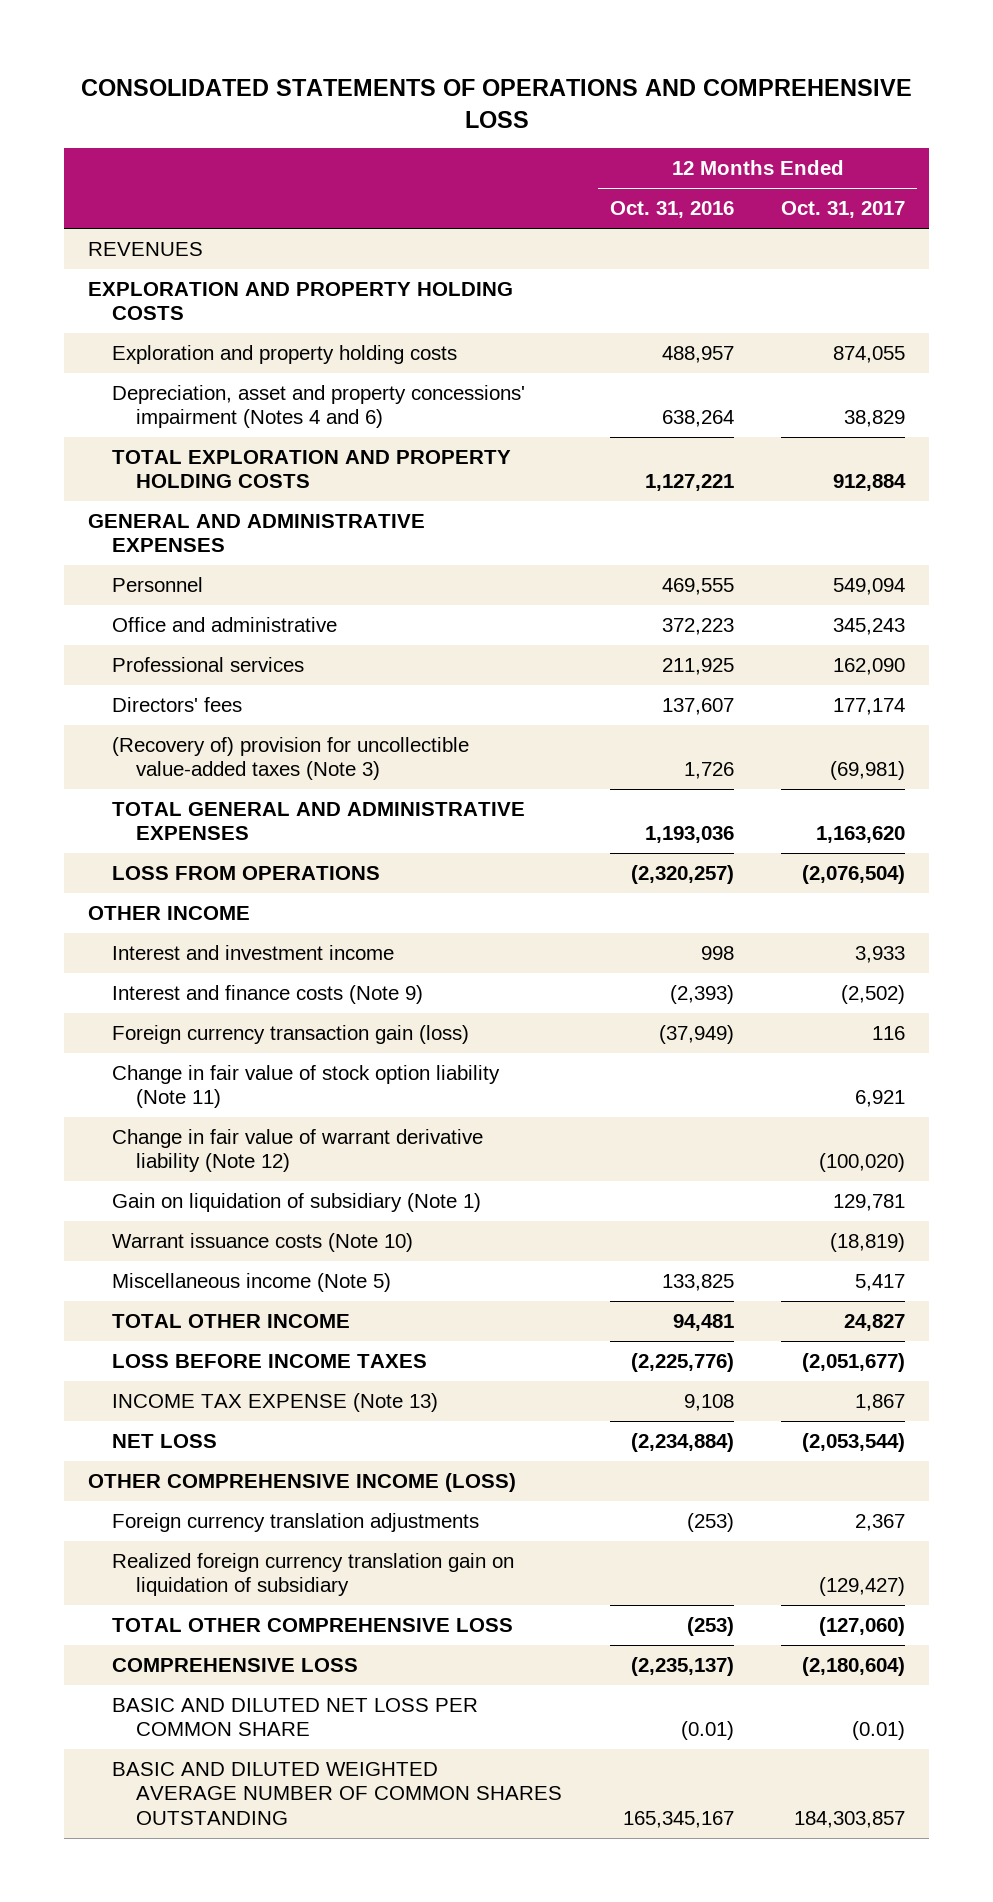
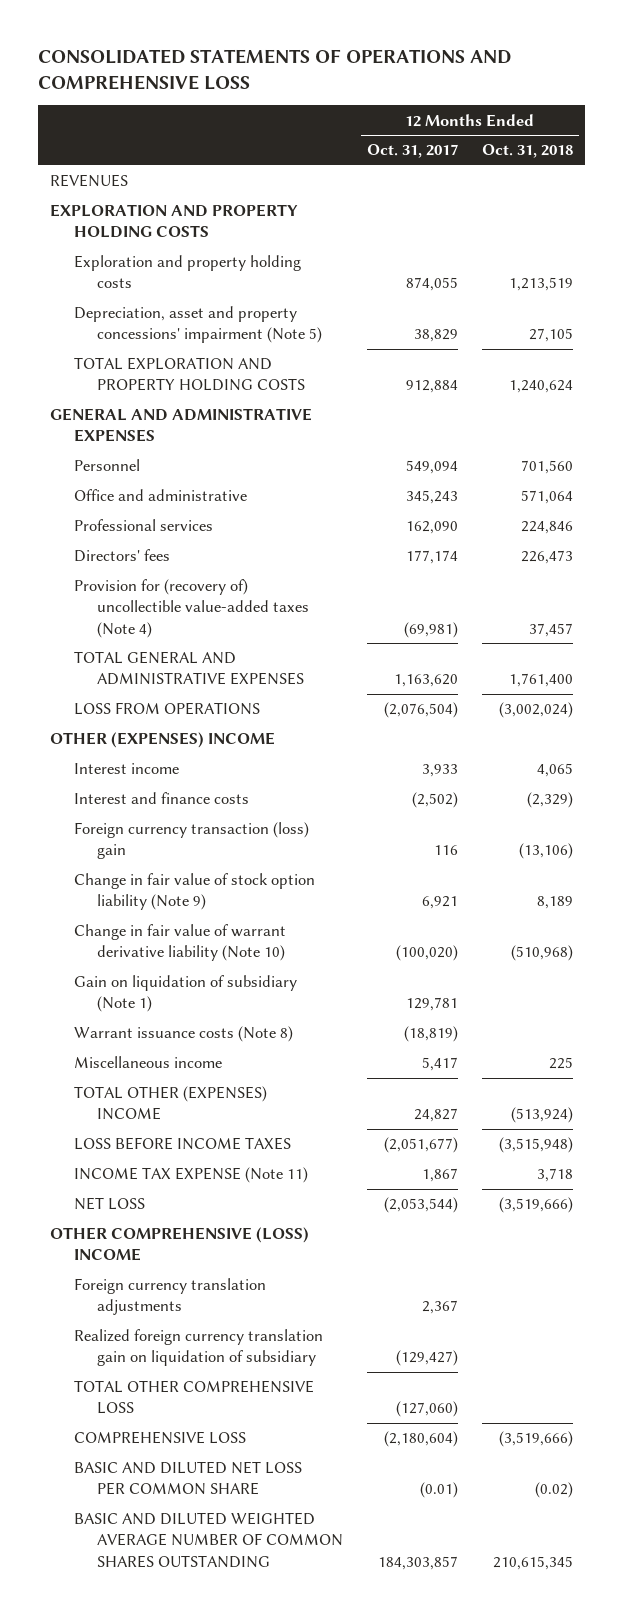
[609,201,734,219] Oct. 31, 2016 -> none
none -> [481,144,573,159] Oct. 31, 2018
[111,385,525,429] Depreciation, asset and property concessions' impairment (Notes 4 and 6) -> [73,306,323,344] Depreciation, asset and property concessions' impairment (Note 5)
[111,737,469,781] (Recovery of) provision for uncollectible value-added taxes (Note 3) -> [73,579,310,638] Provision for (recovery of) uncollectible value-added taxes (Note 4)
[87,906,250,921] OTHER INCOME -> [49,732,275,749] OTHER (EXPENSES) INCOME
[111,945,394,961] Interest and investment income -> [73,763,179,775] Interest income
[111,985,423,1005] Interest and finance costs (Note 9) -> [73,792,249,805] Interest and finance costs
[111,1025,469,1045] Foreign currency transaction gain (loss) -> [73,822,309,860] Foreign currency transaction (loss) gain
[111,1065,500,1109] Change in fair value of stock option liability (Note 11) -> [73,873,315,911] Change in fair value of stock option liability (Note 9)
[111,1129,483,1173] Change in fair value of warrant derivative liability (Note 12) -> [73,924,286,962] Change in fair value of warrant derivative liability (Note 10)
[111,1233,413,1253] Warrant issuance costs (Note 10) -> [73,1026,293,1043] Warrant issuance costs (Note 8)
[111,1273,391,1293] Miscellaneous income (Note 5) -> [73,1056,222,1069] Miscellaneous income
[111,1314,350,1329] TOTAL OTHER INCOME -> [73,1086,267,1121] TOTAL OTHER (EXPENSES) INCOME
[111,1393,438,1413] INCOME TAX EXPENSE (Note 13) -> [73,1167,308,1184] INCOME TAX EXPENSE (Note 11)
[87,1473,516,1493] OTHER COMPREHENSIVE INCOME (LOSS) -> [49,1227,309,1262] OTHER COMPREHENSIVE (LOSS) INCOME

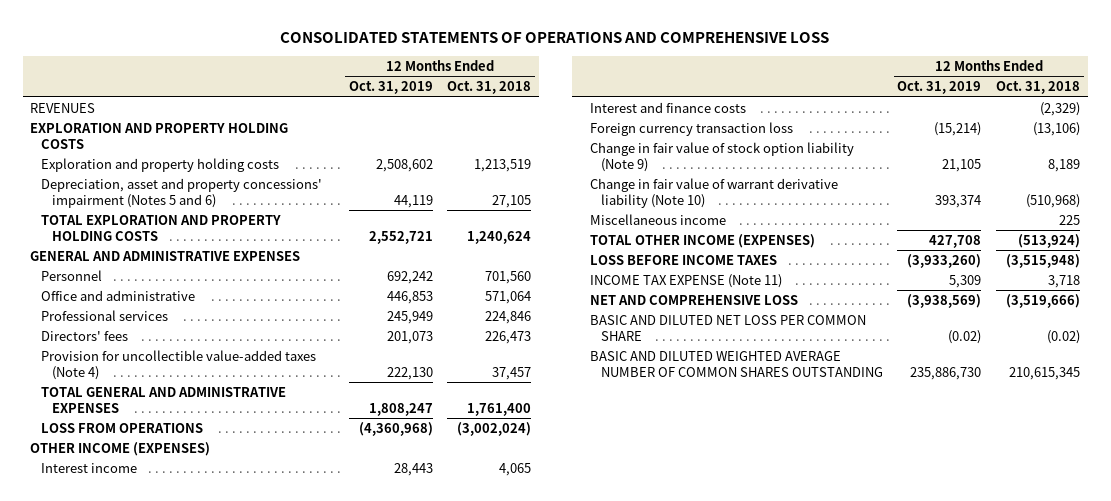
[367,144,459,159] Oct. 31, 2017 -> none
none -> [348,81,433,95] Oct. 31, 2019
[73,306,323,344] Depreciation, asset and property concessions' impairment (Note 5) -> [40,177,322,208] Depreciation, asset and property concessions' impairment (Notes 5 and 6)
[73,579,310,638] Provision for (recovery of) uncollectible value-added taxes (Note 4) -> [40,349,316,380] Provision for uncollectible value-added taxes (Note 4)
[49,732,275,749] OTHER (EXPENSES) INCOME -> [30,441,211,456] OTHER INCOME (EXPENSES)
[73,822,309,860] Foreign currency transaction (loss) gain -> [589,121,793,136] Foreign currency transaction loss
[73,975,297,1013] Gain on liquidation of subsidiary (Note 1) -> none
[73,1026,293,1043] Warrant issuance costs (Note 8) -> none
[73,1086,267,1121] TOTAL OTHER (EXPENSES) INCOME -> [589,233,815,248] TOTAL OTHER INCOME (EXPENSES)
[49,1227,309,1262] OTHER COMPREHENSIVE (LOSS) INCOME -> none
[73,1278,266,1316] Foreign currency translation adjustments -> none
[73,1329,323,1367] Realized foreign currency translation gain on liquidation of subsidiary -> none
[73,1380,314,1415] TOTAL OTHER COMPREHENSIVE LOSS -> none
[73,1431,246,1445] COMPREHENSIVE LOSS -> none
[73,1197,145,1211] NET LOSS -> [589,294,798,305] NET AND COMPREHENSIVE LOSS

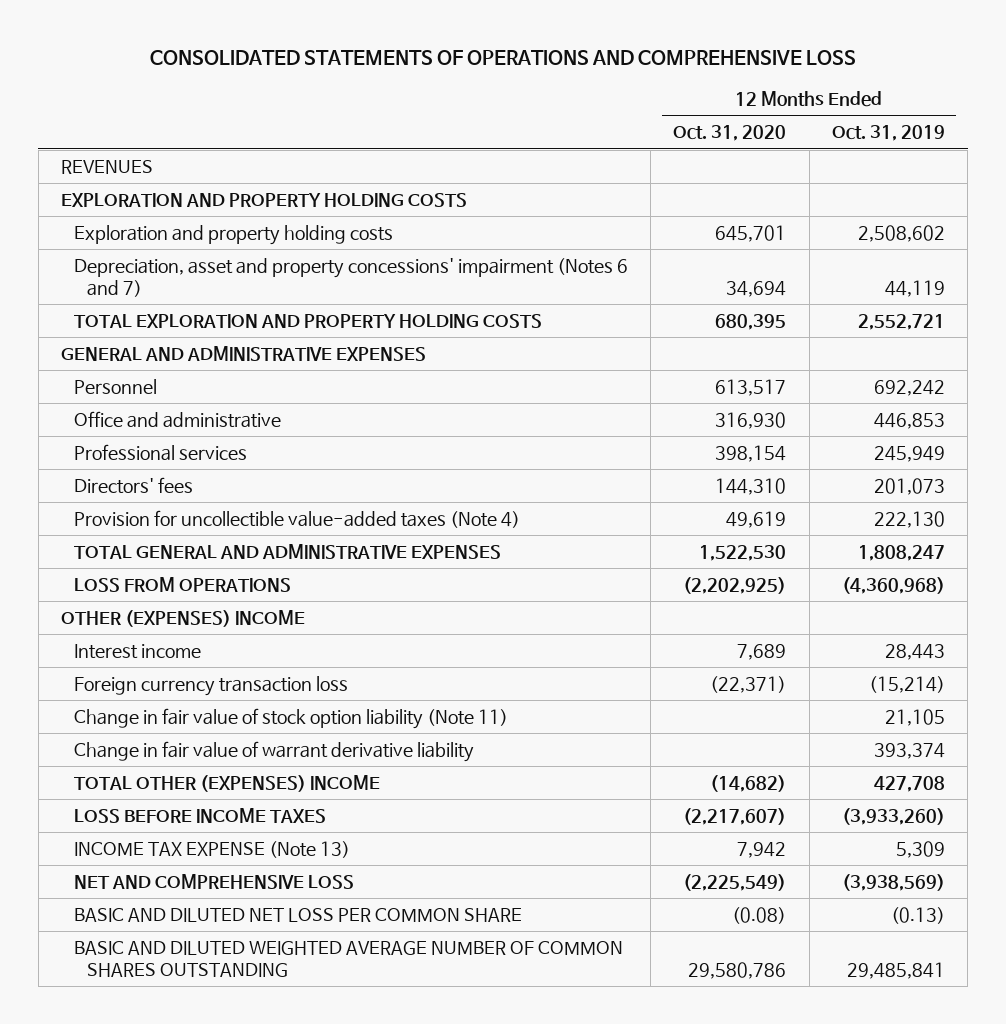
[447,81,532,95] Oct. 31, 2018 -> none
none -> [673,125,787,142] Oct. 31, 2020
[40,177,322,208] Depreciation, asset and property concessions' impairment (Notes 5 and 6) -> [74,257,629,297] Depreciation, asset and property concessions' impairment (Notes 6 and 7)
[30,441,211,456] OTHER INCOME (EXPENSES) -> [60,609,305,627] OTHER (EXPENSES) INCOME
[589,101,746,113] Interest and finance costs -> none
[589,213,726,225] Miscellaneous income -> none
[589,141,854,172] Change in fair value of stock option liability (Note 9) -> [74,707,509,729] Change in fair value of stock option liability (Note 11)
[589,177,838,208] Change in fair value of warrant derivative liability (Note 10) -> [74,740,475,762] Change in fair value of warrant derivative liability
[589,233,815,248] TOTAL OTHER INCOME (EXPENSES) -> [74,774,381,792] TOTAL OTHER (EXPENSES) INCOME
[589,273,782,288] INCOME TAX EXPENSE (Note 11) -> [74,840,351,858] INCOME TAX EXPENSE (Note 13)
[948,329,982,344] (0.02) -> [890,906,945,924] (0.13)
[910,366,982,380] 235,886,730 -> [846,961,945,979] 29,485,841

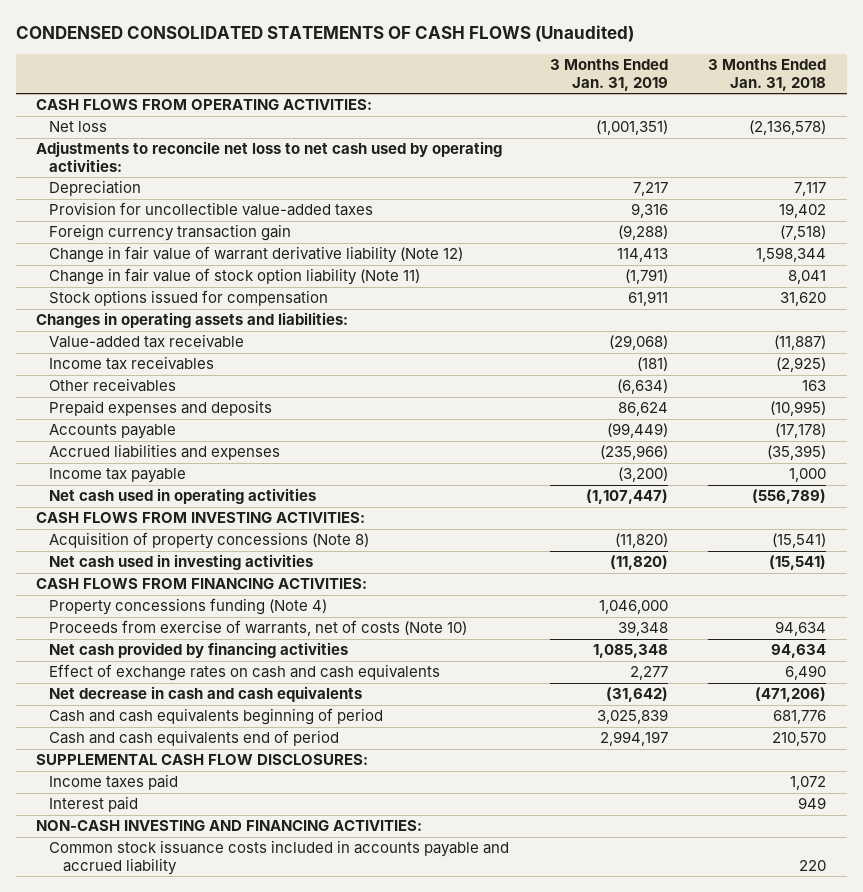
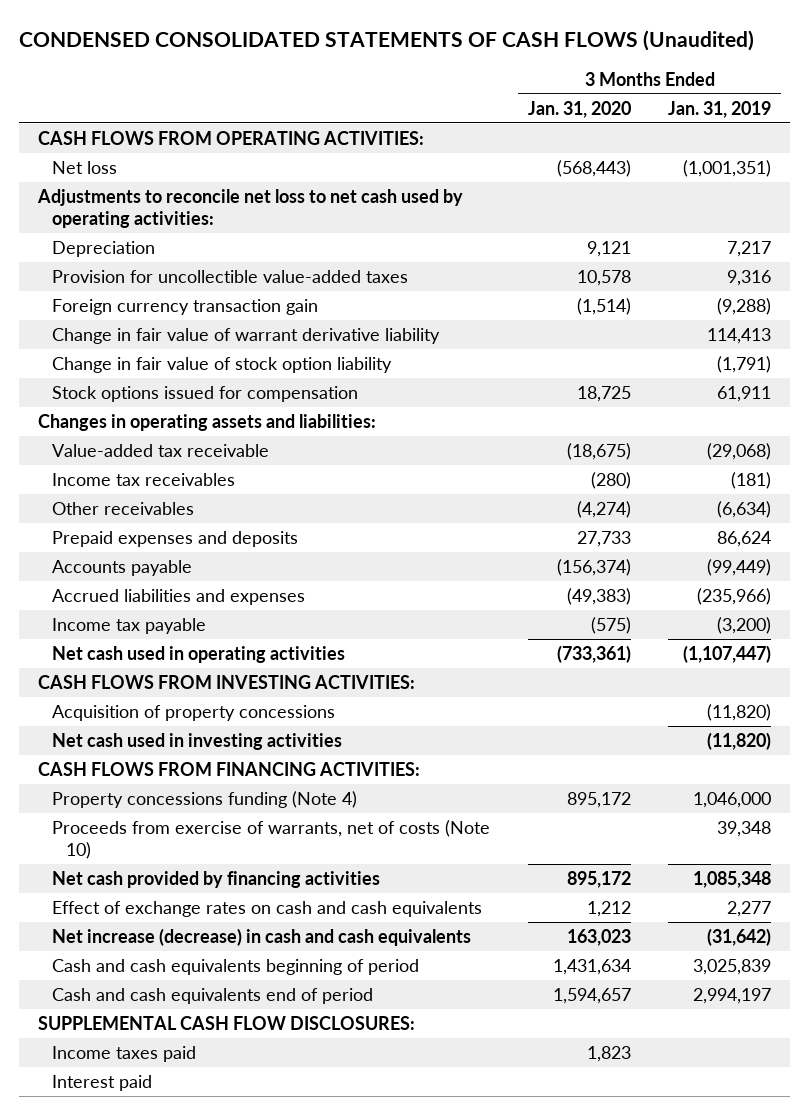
[708,59,827,91] 3 Months Ended Jan. 31, 2018 -> none
none -> [527,100,631,118] Jan. 31, 2020
[49,246,464,264] Change in fair value of warrant derivative liability (Note 12) -> [52,327,441,344] Change in fair value of warrant derivative liability
[49,268,421,286] Change in fair value of stock option liability (Note 11) -> [52,356,393,373] Change in fair value of stock option liability
[49,532,370,550] Acquisition of property concessions (Note 8) -> [52,704,336,721] Acquisition of property concessions
[49,686,363,703] Net decrease in cash and cash equivalents -> [52,927,472,946] Net increase (decrease) in cash and cash equivalents
[36,820,423,832] NON-CASH INVESTING AND FINANCING ACTIVITIES: -> none
[49,840,510,875] Common stock issuance costs included in accounts payable and accrued liability -> none

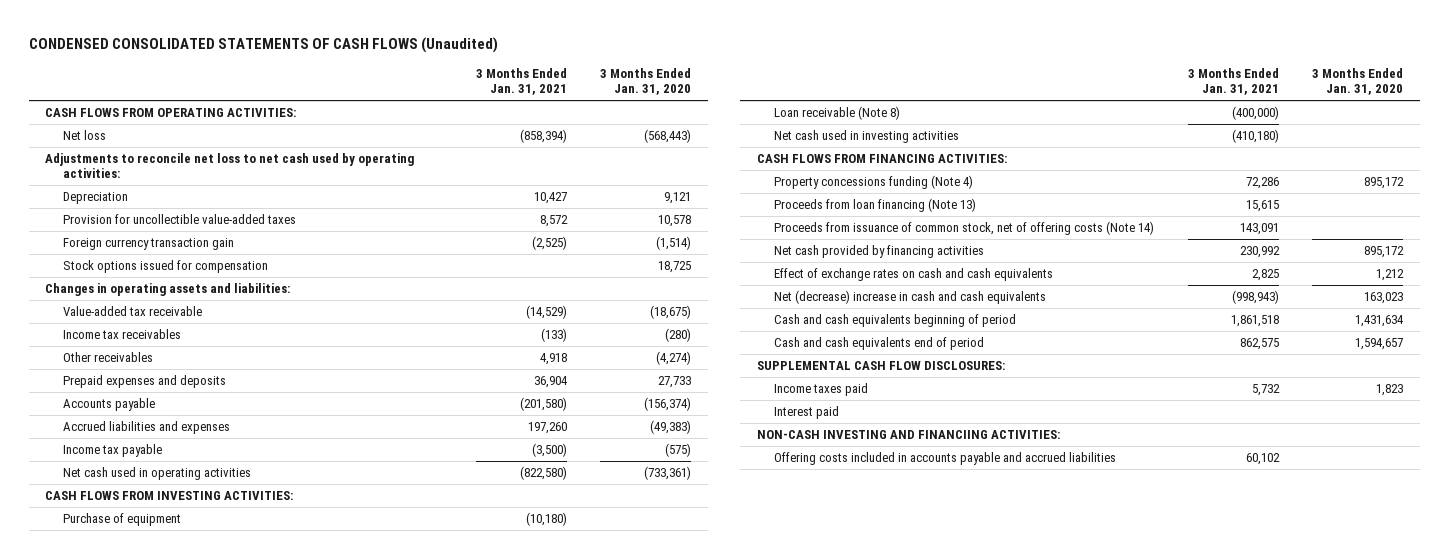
[668,100,772,118] Jan. 31, 2019 -> none
none -> [475,68,567,96] 3 Months Ended Jan. 31, 2021
[52,327,441,344] Change in fair value of warrant derivative liability -> none
[52,356,393,373] Change in fair value of stock option liability -> none
[52,704,336,721] Acquisition of property concessions -> none
none -> [62,513,181,527] Purchase of equipment
none -> [774,106,901,121] Loan receivable (Note 8)
none -> [774,198,977,213] Proceeds from loan financing (Note 13)
[52,819,491,859] Proceeds from exercise of warrants, net of costs (Note 10) -> [774,221,1155,236] Proceeds from issuance of common stock, net of offering costs (Note 14)
[52,927,472,946] Net increase (decrease) in cash and cash equivalents -> [774,290,1047,305] Net (decrease) increase in cash and cash equivalents
none -> [757,430,1061,440] NON-CASH INVESTING AND FINANCIING ACTIVITIES:
none -> [774,452,1117,466] Offering costs included in accounts payable and accrued liabilities

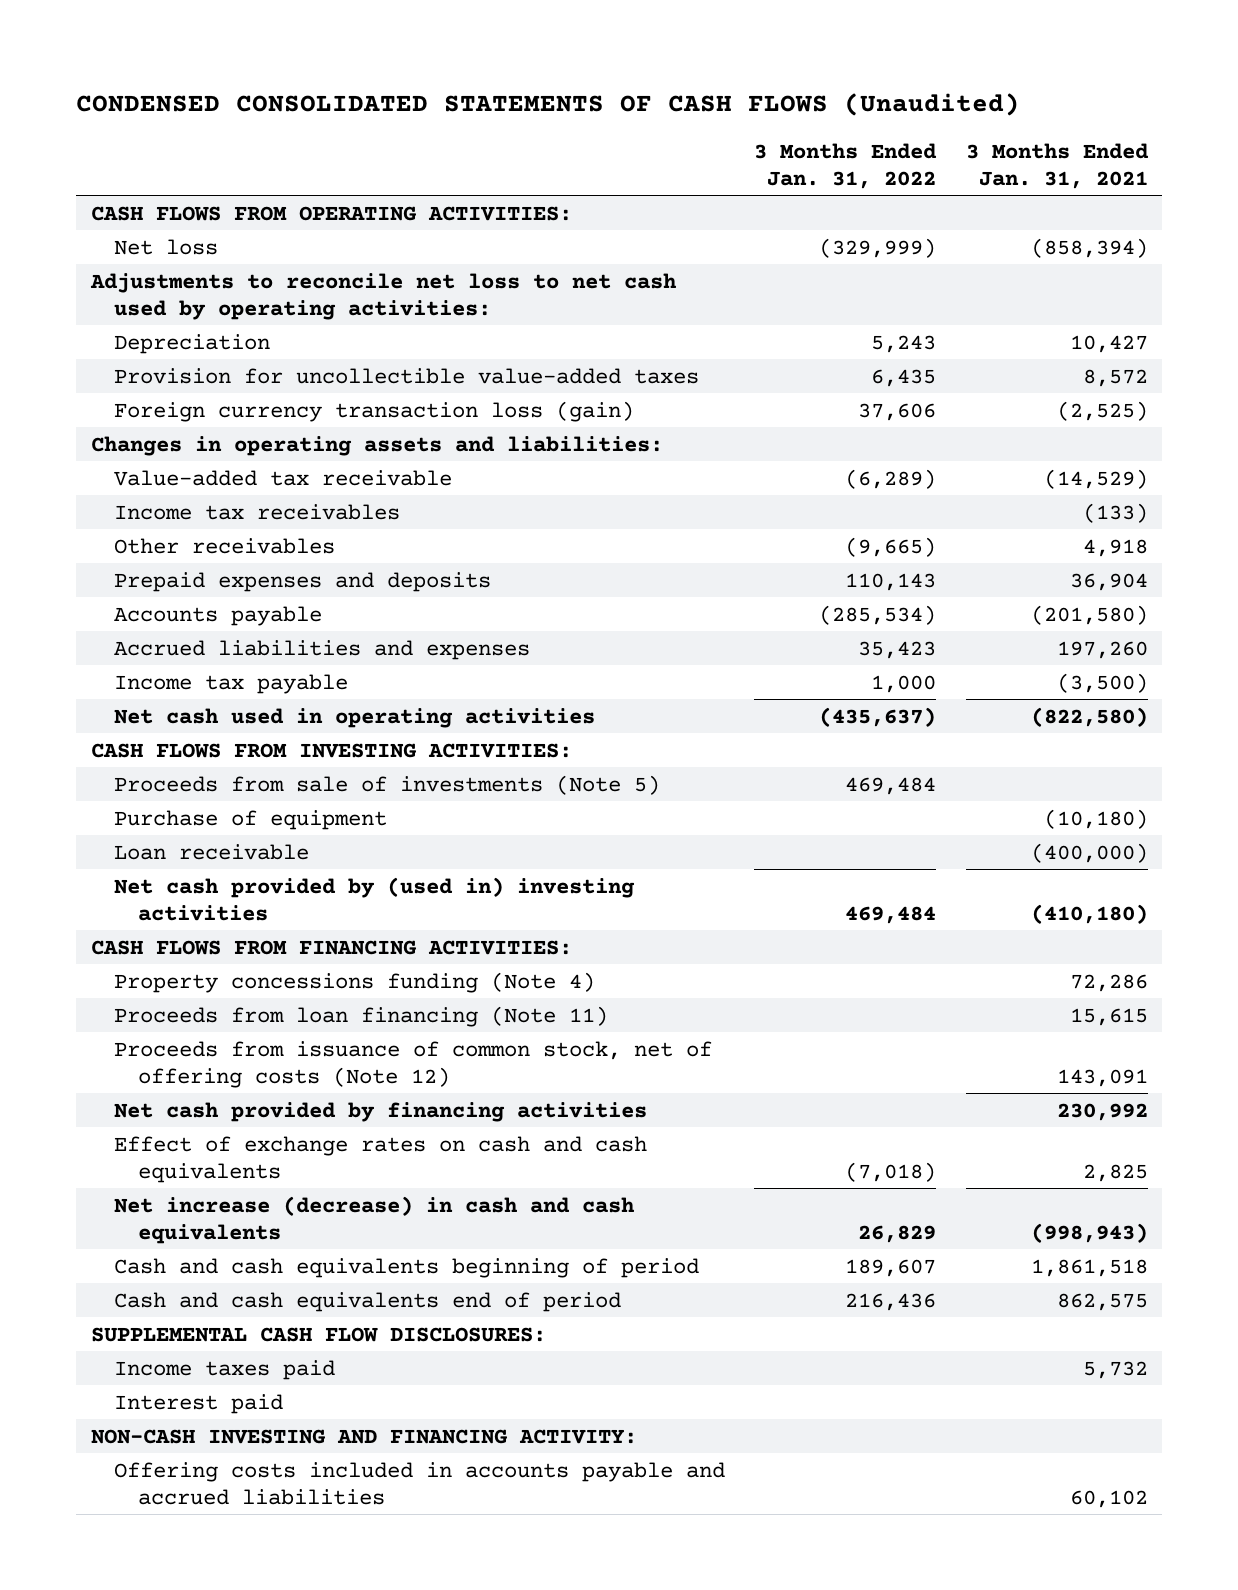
[600,68,692,96] 3 Months Ended Jan. 31, 2020 -> none
none -> [754,142,938,189] 3 Months Ended Jan. 31, 2022
[62,260,268,274] Stock options issued for compensation -> none
[62,238,234,251] Foreign currency transaction gain -> [114,400,635,422] Foreign currency transaction loss (gain)
none -> [114,774,661,795] Proceeds from sale of investments (Note 5)
[774,106,901,121] Loan receivable (Note 8) -> [114,843,310,860] Loan receivable
[774,130,960,144] Net cash used in investing activities -> [114,876,636,921] Net cash provided by (used in) investing activities
[774,198,977,213] Proceeds from loan financing (Note 13) -> [114,1005,609,1027] Proceeds from loan financing (Note 11)
[774,221,1155,236] Proceeds from issuance of common stock, net of offering costs (Note 14) -> [114,1040,713,1088] Proceeds from issuance of common stock, net of offering costs (Note 12)
[774,290,1047,305] Net (decrease) increase in cash and cash equivalents -> [114,1195,636,1244] Net increase (decrease) in cash and cash equivalents
[757,430,1061,440] NON-CASH INVESTING AND FINANCIING ACTIVITIES: -> [90,1428,637,1444] NON-CASH INVESTING AND FINANCING ACTIVITY:

